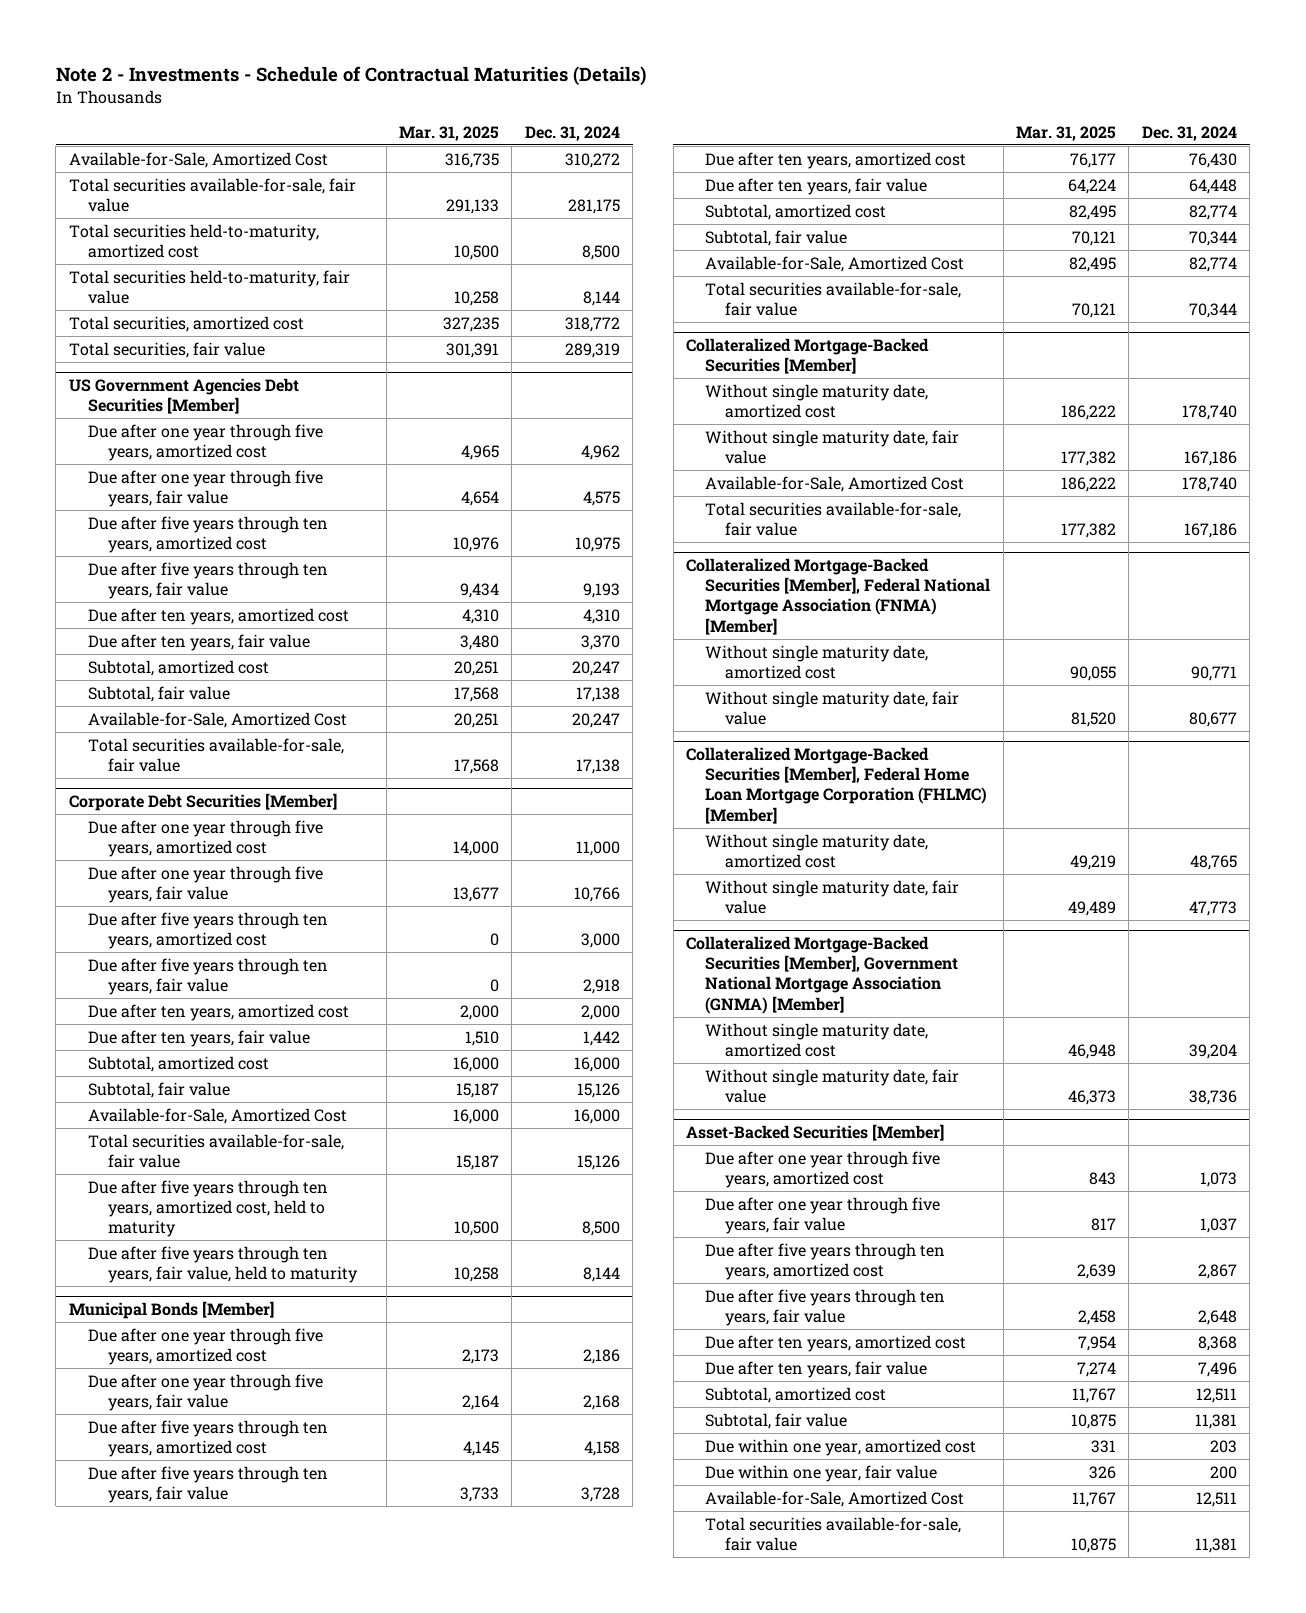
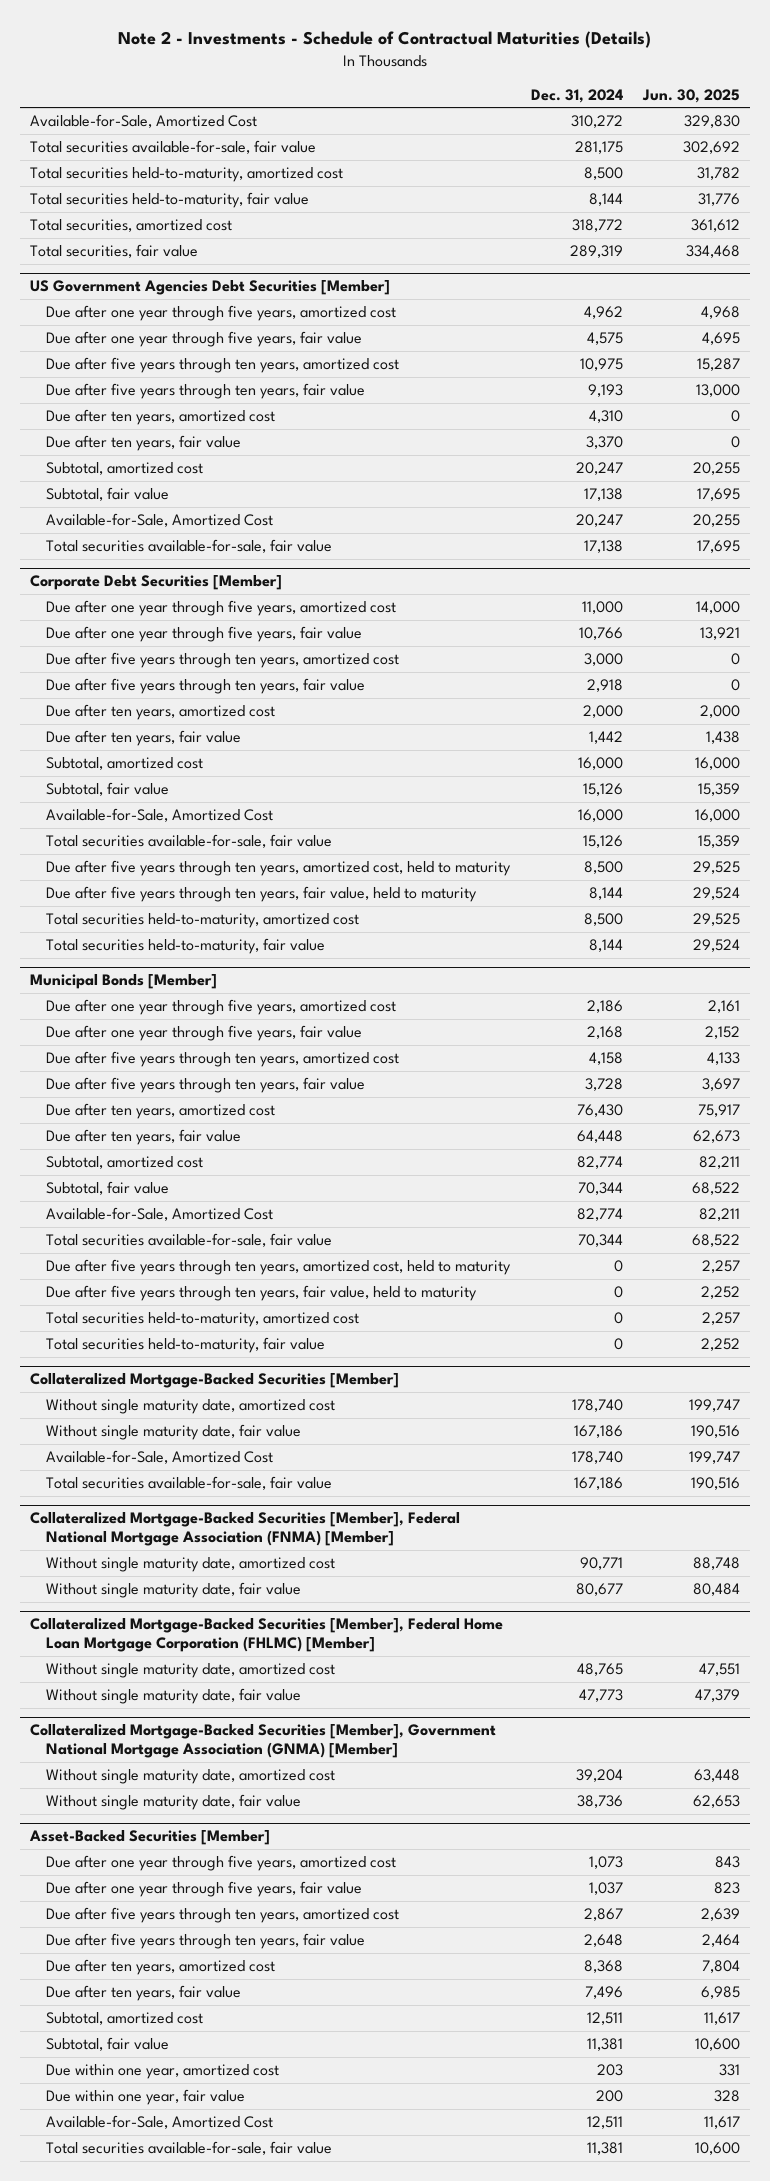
[398,125,499,141] Mar. 31, 2025 -> none
none -> [641,88,740,103] Jun. 30, 2025
none -> [46,913,360,929] Total securities held-to-maturity, amortized cost
none -> [46,938,326,955] Total securities held-to-maturity, fair value
none -> [46,1259,512,1276] Due after five years through ten years, amortized cost, held to maturity
none -> [46,1285,478,1302] Due after five years through ten years, fair value, held to maturity
none -> [46,1312,360,1328] Total securities held-to-maturity, amortized cost
none -> [46,1337,326,1354] Total securities held-to-maturity, fair value

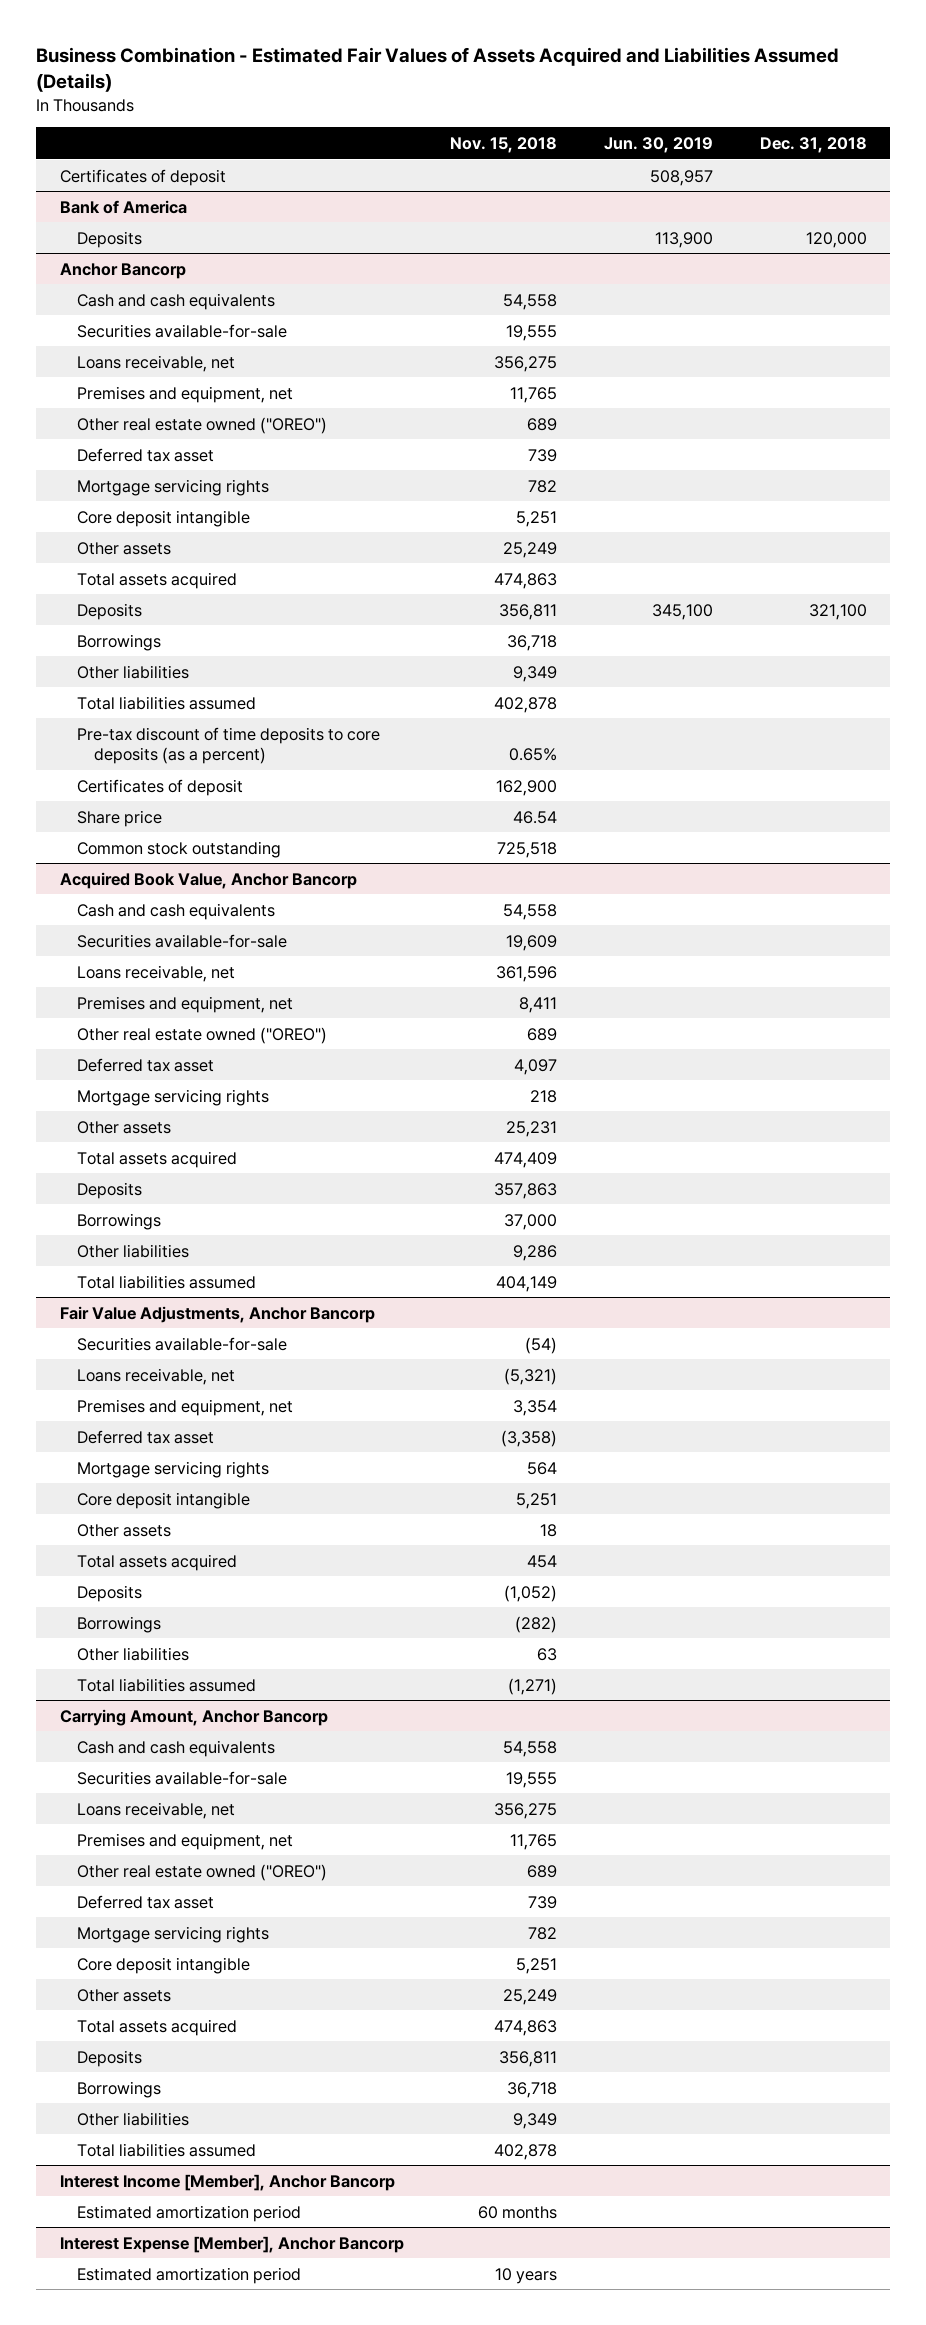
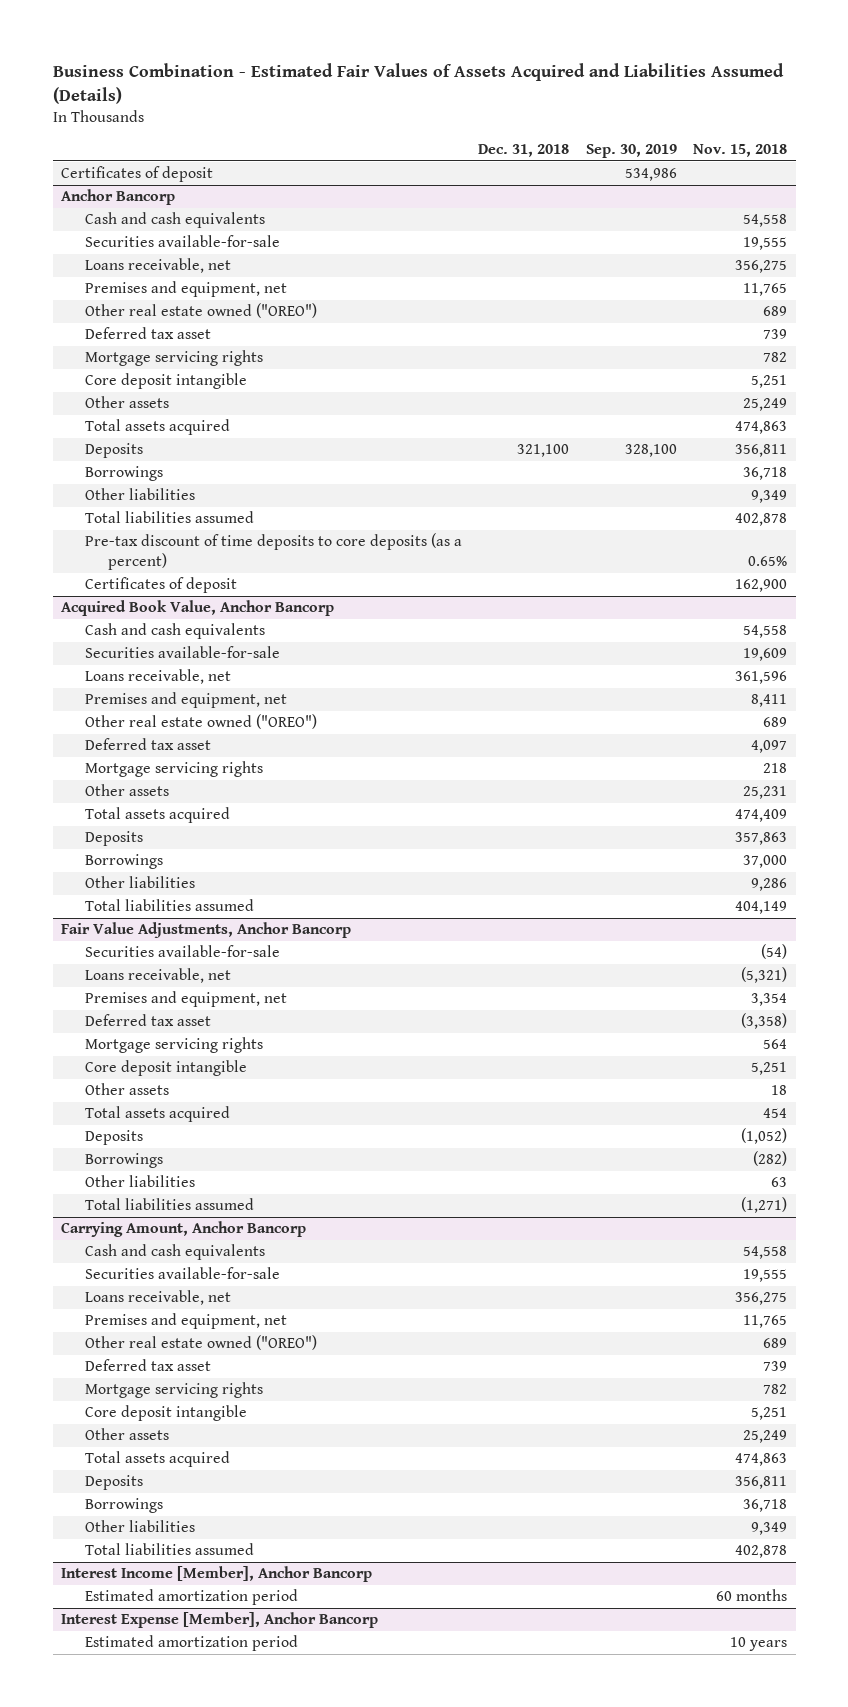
[604,136,714,153] Jun. 30, 2019 -> none
none -> [585,144,677,159] Sep. 30, 2019
[59,199,187,214] Bank of America -> none
[76,230,142,248] Deposits -> none
[76,809,162,827] Share price -> none
[76,840,281,858] Common stock outstanding -> none

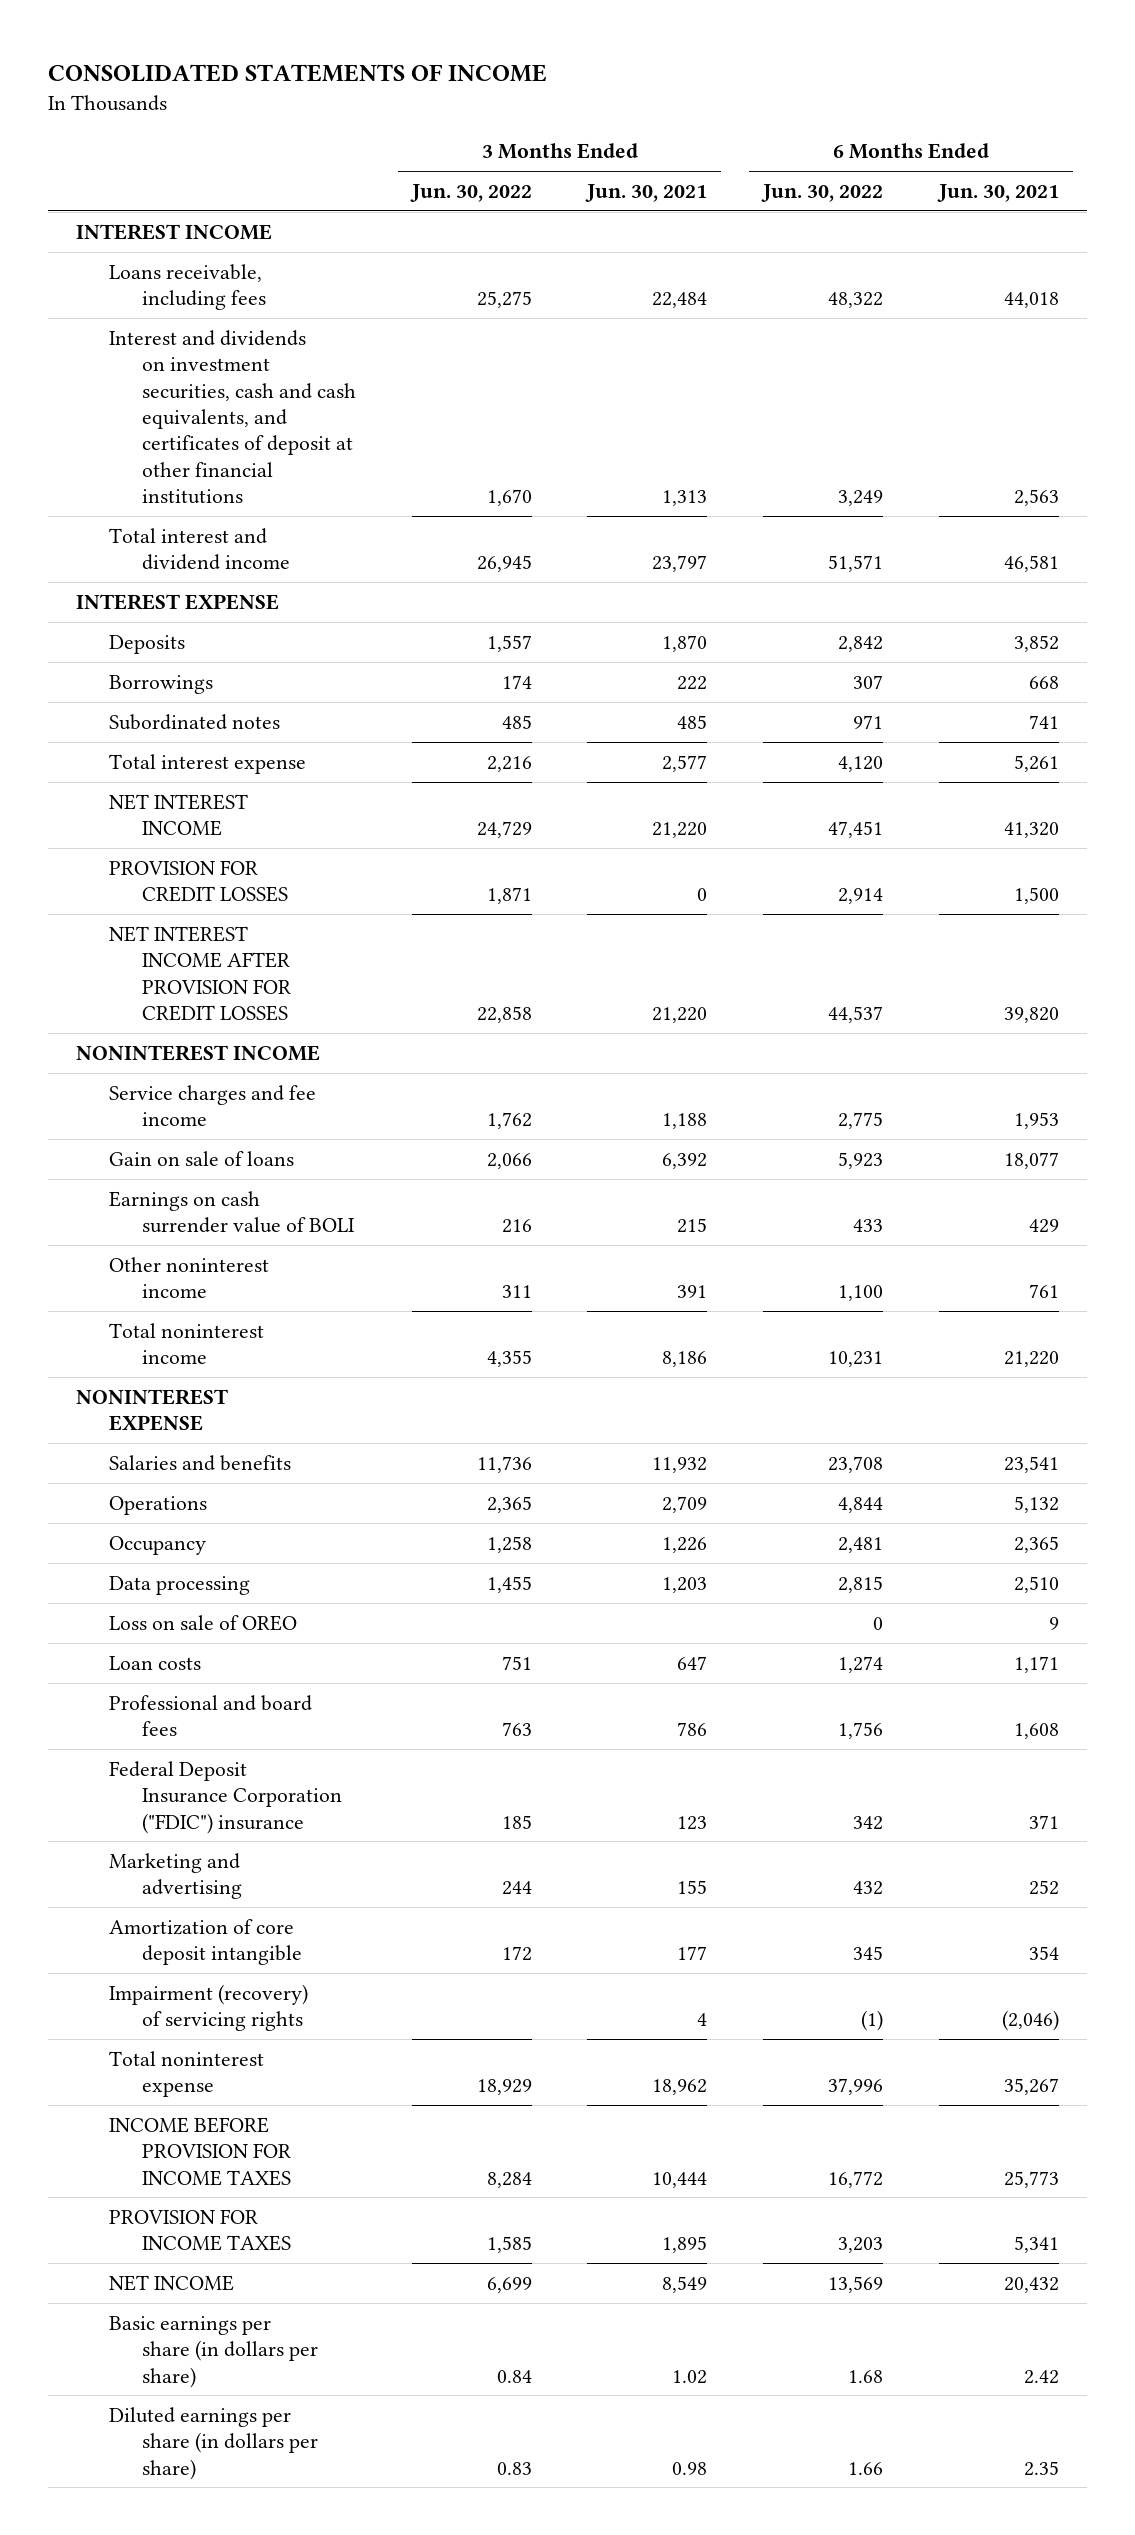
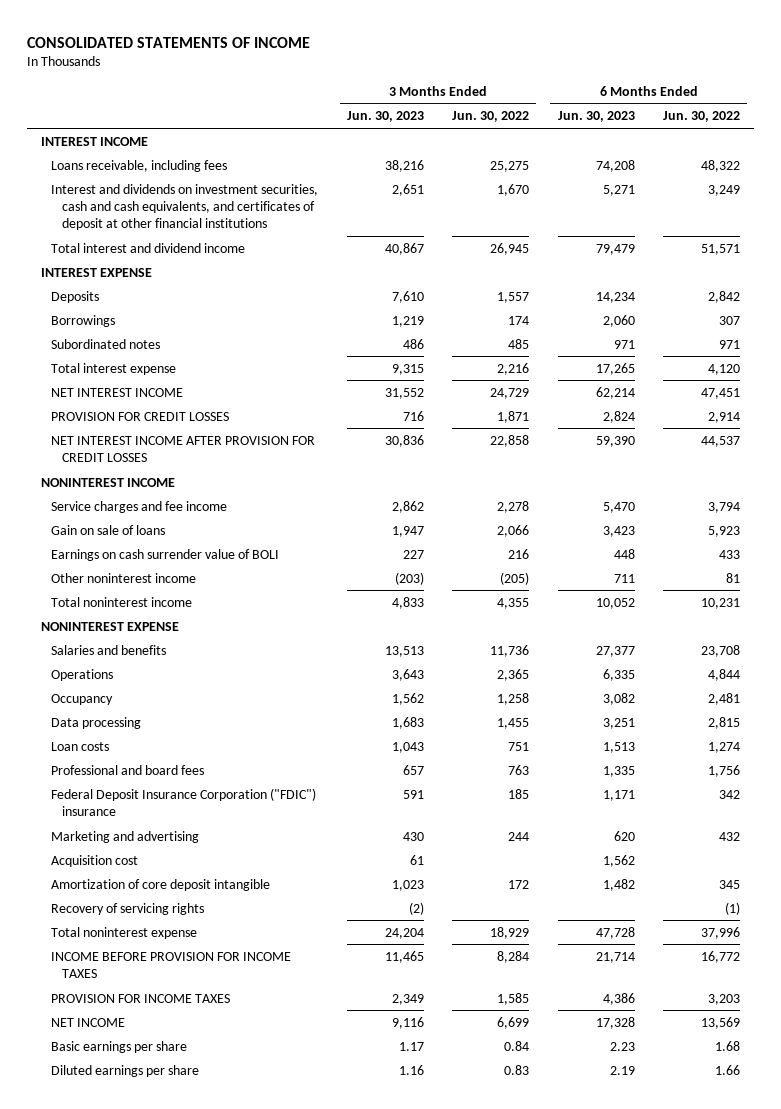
[585,183,708,202] Jun. 30, 2021 -> none
[937,183,1060,202] Jun. 30, 2021 -> none
none -> [346,111,424,123] Jun. 30, 2023
none -> [557,111,635,123] Jun. 30, 2023
[486,1112,532,1130] 1,762 -> [497,500,530,513] 2,278
[838,1112,884,1130] 2,775 -> [707,501,740,513] 3,794
[501,1285,532,1299] 311 -> [500,571,530,585] (205)
[838,1285,884,1302] 1,100 -> [725,572,740,583] 81
[109,1614,298,1631] Loss on sale of OREO -> none
none -> [51,854,139,867] Acquisition cost
[109,1983,309,2032] Impairment (recovery) of servicing rights -> [51,902,205,915] Recovery of servicing rights
[109,2315,318,2388] Basic earnings per share (in dollars per share) -> [51,1040,188,1053] Basic earnings per share
[109,2406,318,2480] Diluted earnings per share (in dollars per share) -> [51,1064,200,1077] Diluted earnings per share

